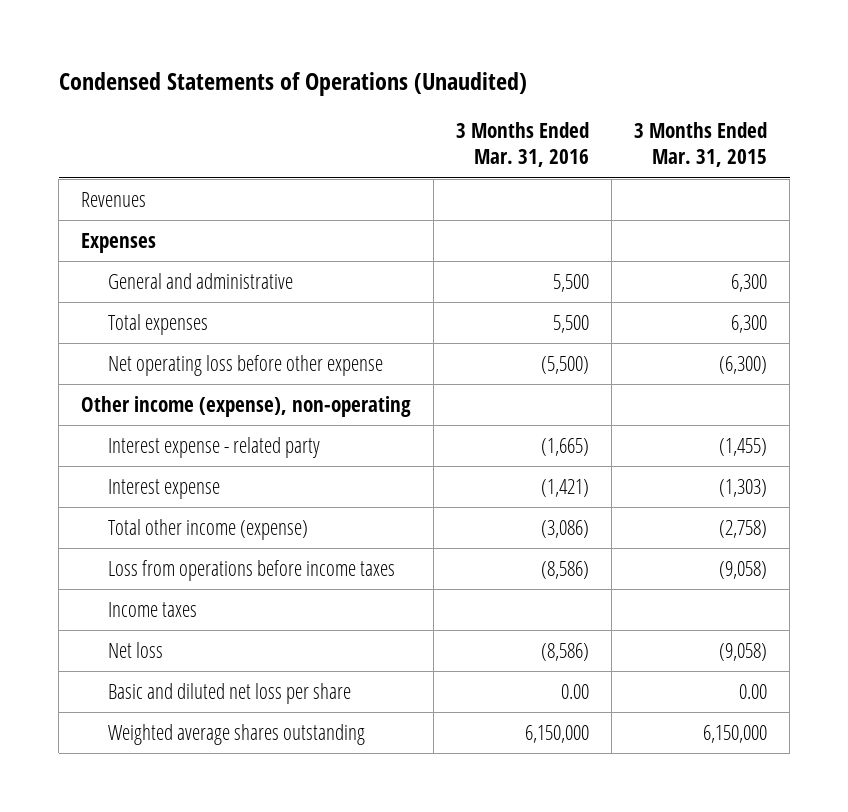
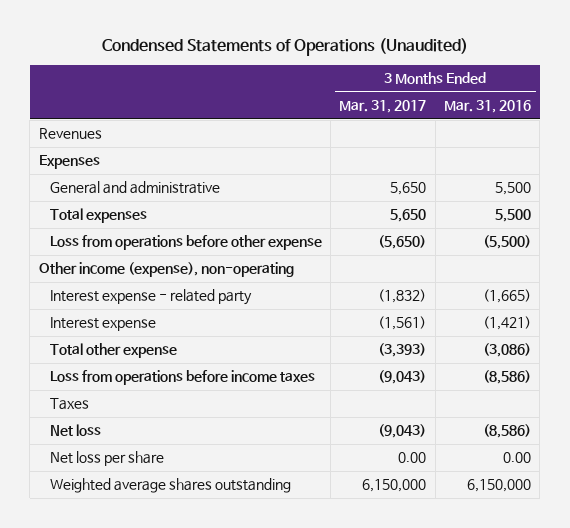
[634,122,768,168] 3 Months Ended Mar. 31, 2015 -> none
none -> [339,100,427,114] Mar. 31, 2017
[107,354,383,376] Net operating loss before other expense -> [49,235,322,251] Loss from operations before other expense
[107,518,308,540] Total other income (expense) -> [49,343,177,359] Total other expense
[107,601,197,617] Income taxes -> [49,398,89,411] Taxes
[107,682,351,704] Basic and diluted net loss per share -> [49,451,164,467] Net loss per share

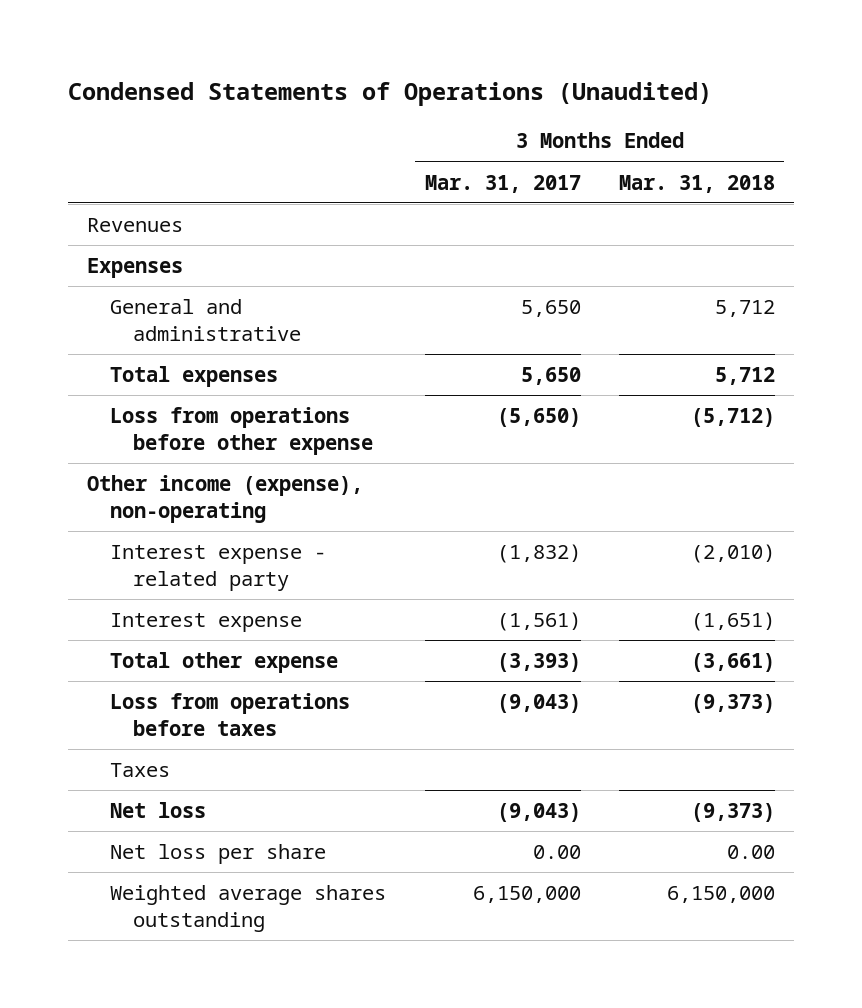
[444,100,532,114] Mar. 31, 2016 -> none
none -> [618,174,775,193] Mar. 31, 2018
[49,370,315,386] Loss from operations before income taxes -> [110,693,351,736] Loss from operations before taxes

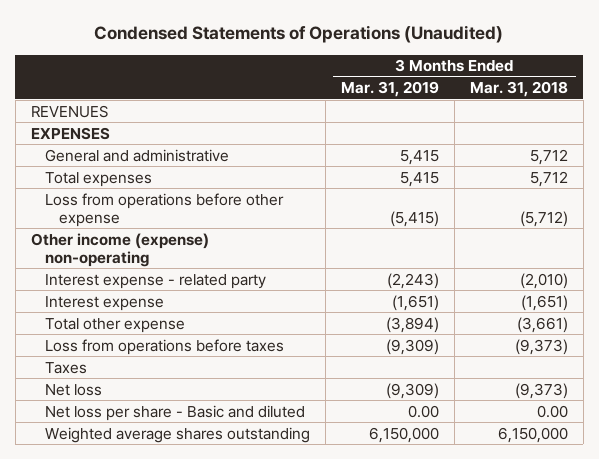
[424,174,581,193] Mar. 31, 2017 -> none
none -> [340,81,439,98] Mar. 31, 2019
[86,218,183,233] Revenues -> [30,104,108,118] REVENUES
[86,258,183,279] Expenses -> [30,126,110,140] EXPENSES
[86,475,363,523] Other income (expense), non-operating -> [30,232,209,267] Other income (expense) non-operating
[110,844,327,865] Net loss per share -> [45,404,306,421] Net loss per share - Basic and diluted

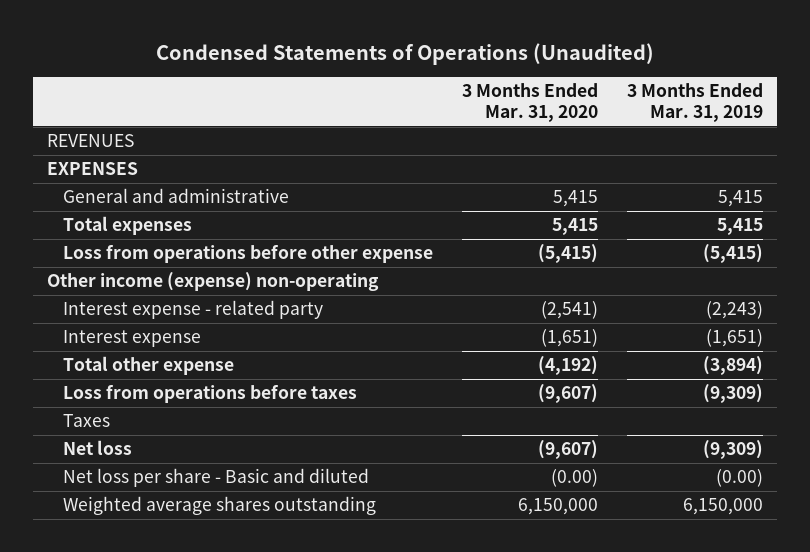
[469,81,568,98] Mar. 31, 2018 -> none
none -> [461,83,598,123] 3 Months Ended Mar. 31, 2020
[407,404,439,418] 0.00 -> [715,469,763,488] (0.00)

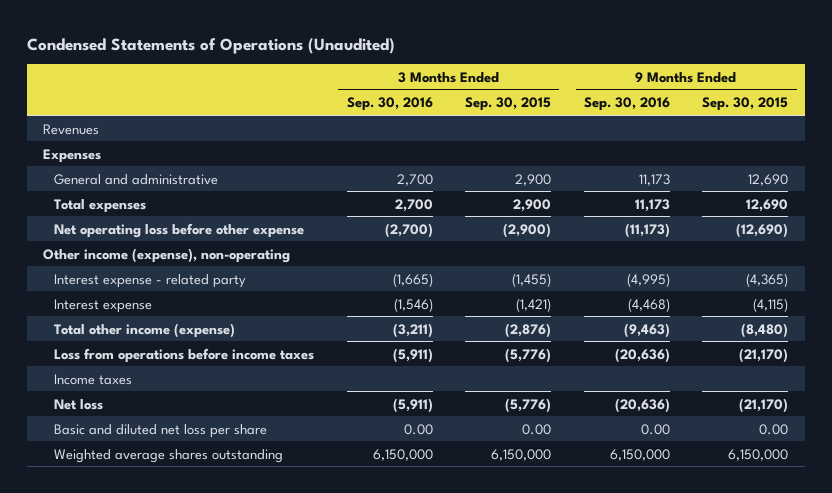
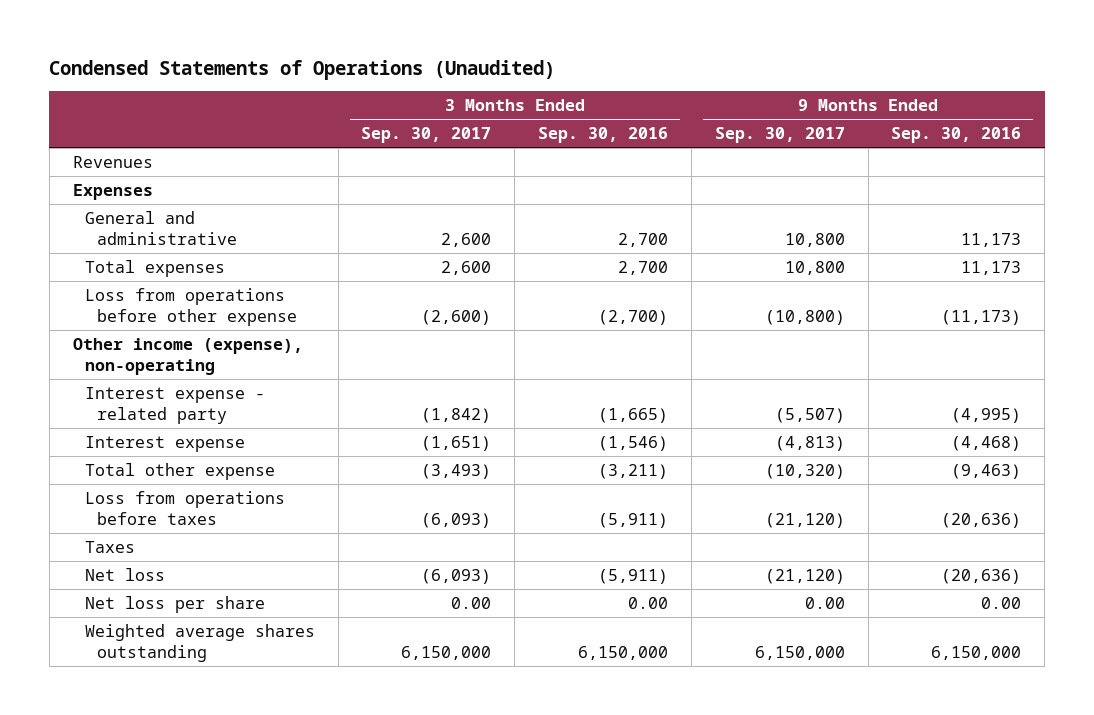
[465,97,552,112] Sep. 30, 2015 -> none
[702,97,789,112] Sep. 30, 2015 -> none
none -> [361,127,492,144] Sep. 30, 2017
none -> [714,127,845,144] Sep. 30, 2017
[53,222,304,238] Net operating loss before other expense -> [84,287,297,327] Loss from operations before other expense
[53,322,235,338] Total other income (expense) -> [84,462,275,480] Total other expense
[53,347,314,363] Loss from operations before income taxes -> [84,490,285,526] Loss from operations before taxes
[53,373,132,385] Income taxes -> [84,540,135,553] Taxes
[53,423,267,438] Basic and diluted net loss per share -> [84,595,265,613] Net loss per share

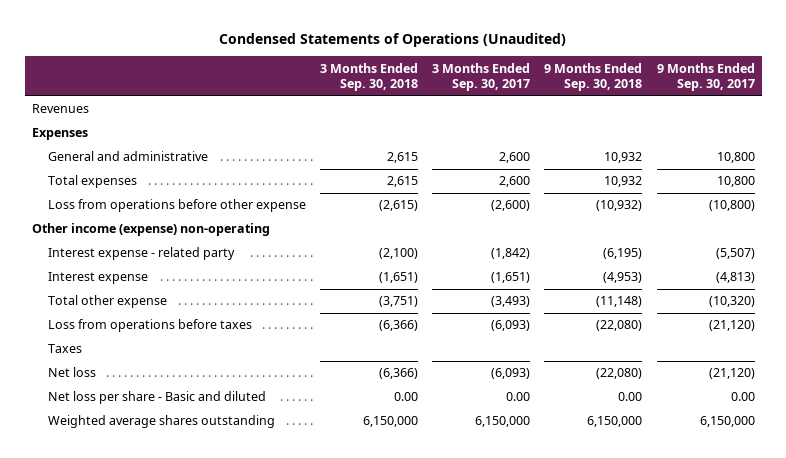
[538,127,669,144] Sep. 30, 2016 -> none
[891,127,1022,144] Sep. 30, 2016 -> none
none -> [320,62,419,92] 3 Months Ended Sep. 30, 2018
none -> [544,62,643,92] 9 Months Ended Sep. 30, 2018
[72,337,303,376] Other income (expense), non-operating -> [31,223,270,237] Other income (expense) non-operating
[84,595,265,613] Net loss per share -> [48,391,267,405] Net loss per share - Basic and diluted

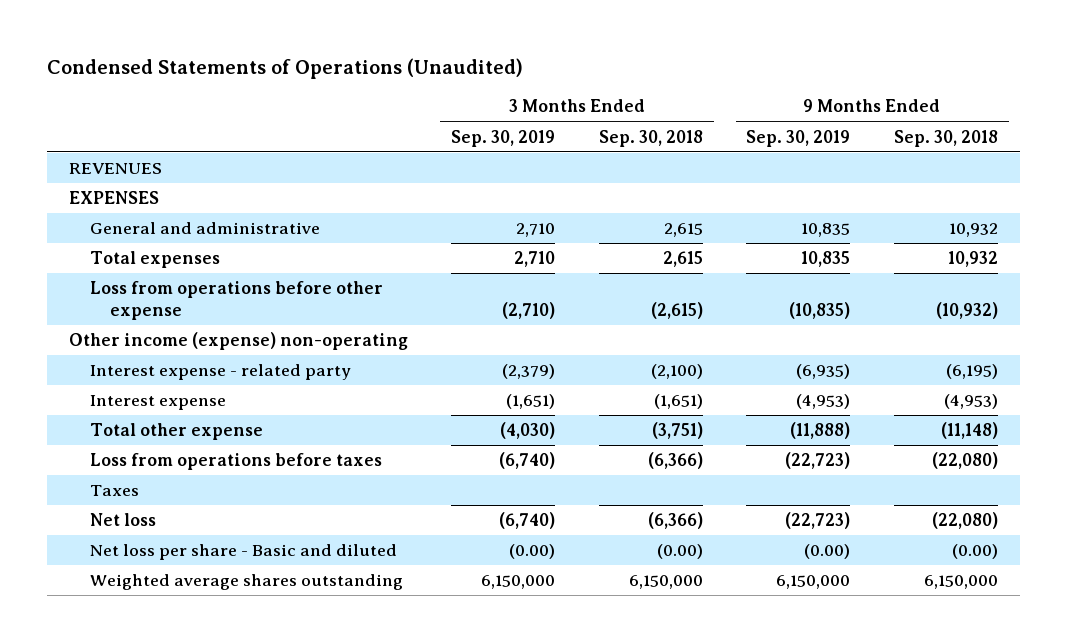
[432,62,531,92] 3 Months Ended Sep. 30, 2017 -> none
[656,62,755,92] 9 Months Ended Sep. 30, 2017 -> none
none -> [451,129,556,147] Sep. 30, 2019
none -> [746,129,851,147] Sep. 30, 2019
[31,104,89,114] Revenues -> [68,163,162,175] REVENUES
[31,128,88,141] Expenses -> [68,191,159,205] EXPENSES
[394,392,419,402] 0.00 -> [656,544,703,560] (0.00)
[618,392,643,402] 0.00 -> [952,544,999,560] (0.00)

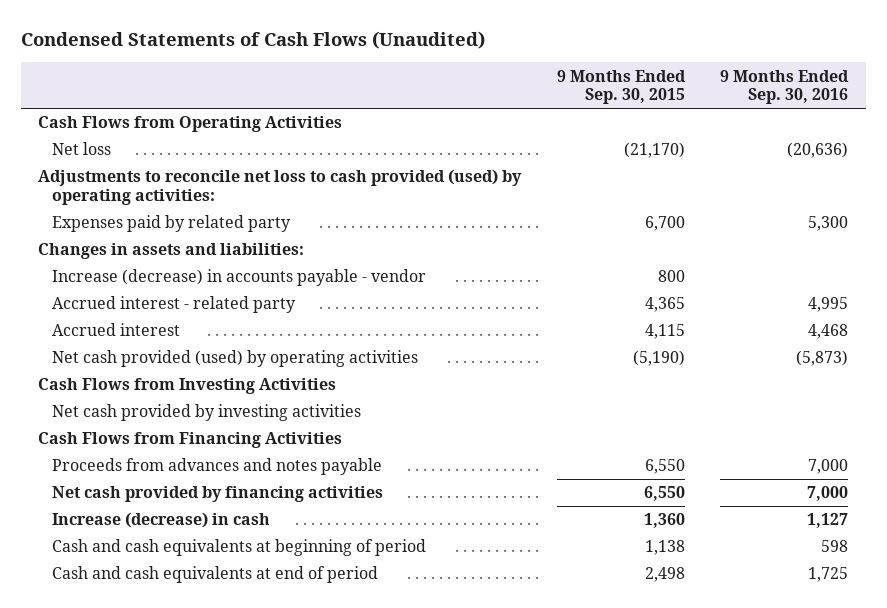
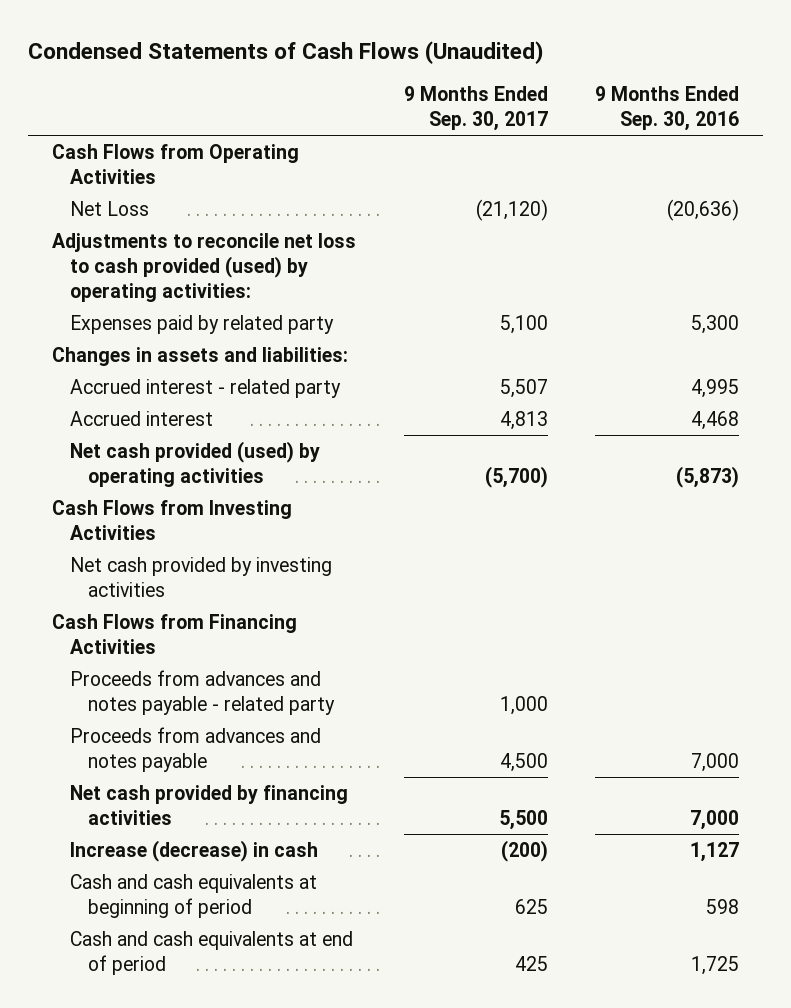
[556,69,686,105] 9 Months Ended Sep. 30, 2015 -> none
none -> [403,85,548,132] 9 Months Ended Sep. 30, 2017
[52,142,112,156] Net loss -> [70,200,150,216] Net Loss
[52,269,427,287] Increase (decrease) in accounts payable - vendor -> none
none -> [70,669,336,715] Proceeds from advances and notes payable - related party

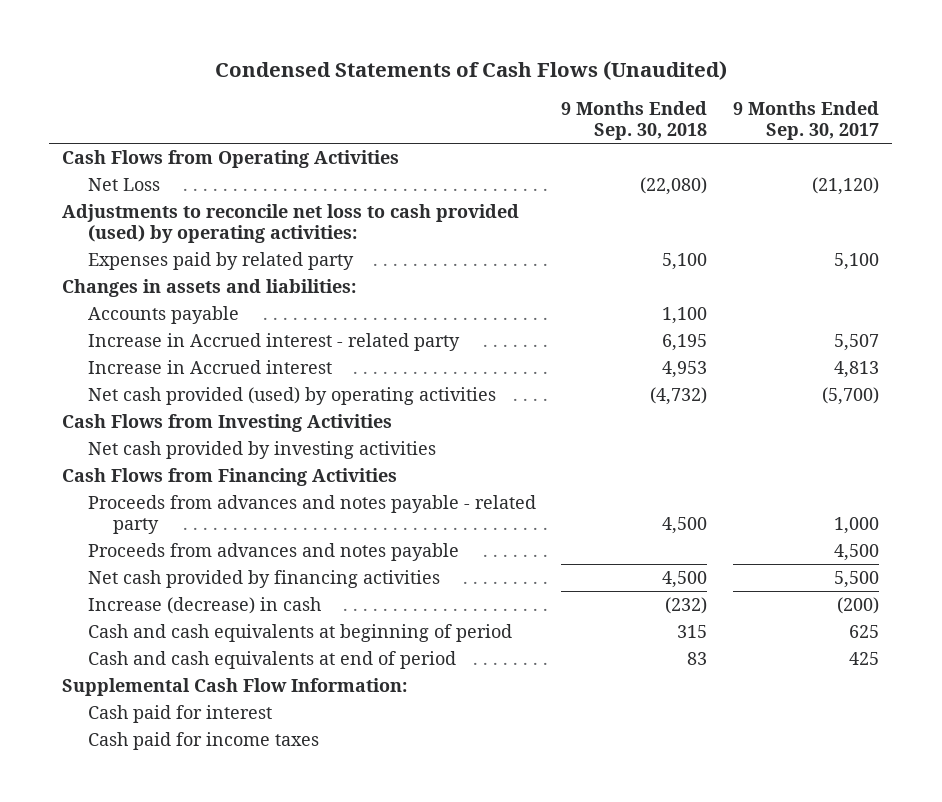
[595,85,740,132] 9 Months Ended Sep. 30, 2016 -> none
none -> [561,100,708,141] 9 Months Ended Sep. 30, 2018
none -> [87,305,239,324] Accounts payable
[70,378,342,398] Accrued interest - related party -> [87,332,460,351] Increase in Accrued interest - related party
[70,410,214,426] Accrued interest -> [87,359,332,374] Increase in Accrued interest
none -> [62,677,408,696] Supplemental Cash Flow Information:
none -> [87,704,272,723] Cash paid for interest
none -> [87,731,319,750] Cash paid for income taxes

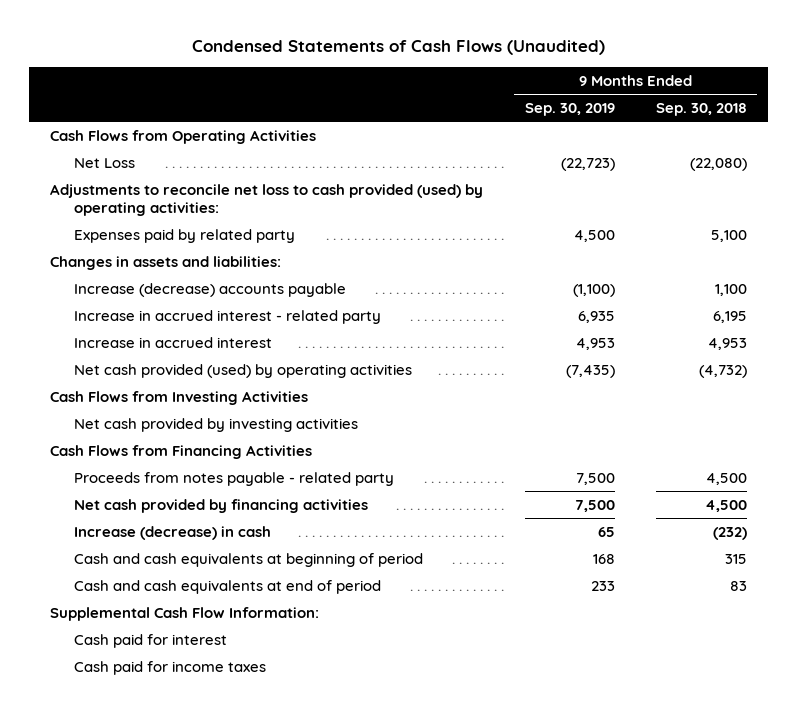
[733,100,880,141] 9 Months Ended Sep. 30, 2017 -> none
none -> [524,102,615,116] Sep. 30, 2019
[87,305,239,324] Accounts payable -> [73,282,346,297] Increase (decrease) accounts payable
[87,332,460,351] Increase in Accrued interest - related party -> [73,309,381,324] Increase in accrued interest - related party
[87,359,332,374] Increase in Accrued interest -> [73,336,272,348] Increase in accrued interest
[87,542,459,561] Proceeds from advances and notes payable -> none
[87,494,536,535] Proceeds from advances and notes payable - related party -> [73,471,394,486] Proceeds from notes payable - related party

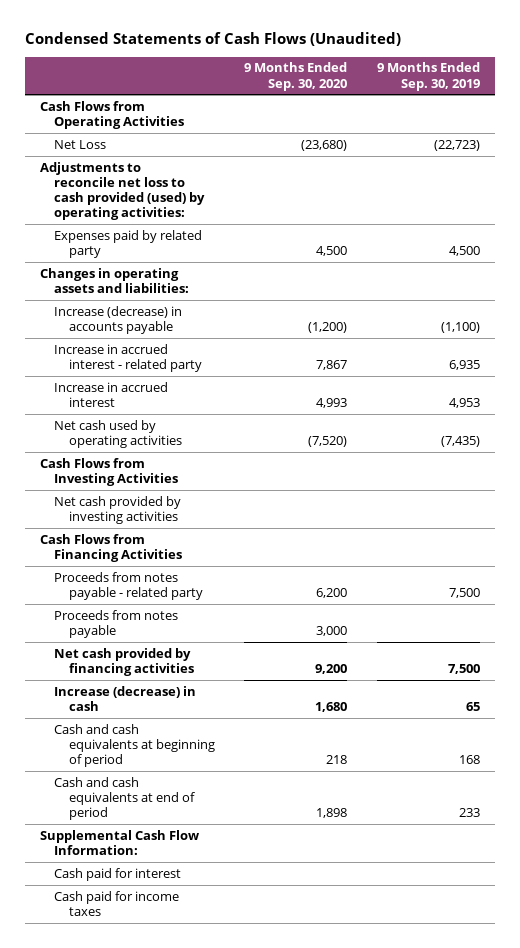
[655,102,747,116] Sep. 30, 2018 -> none
none -> [244,62,348,91] 9 Months Ended Sep. 30, 2020
[50,255,282,270] Changes in assets and liabilities: -> [39,267,190,293] Changes in operating assets and liabilities:
[73,282,346,297] Increase (decrease) accounts payable -> [54,305,183,334] Increase (decrease) in accounts payable
[73,363,412,378] Net cash provided (used) by operating activities -> [54,419,182,448] Net cash used by operating activities
none -> [54,609,179,638] Proceeds from notes payable

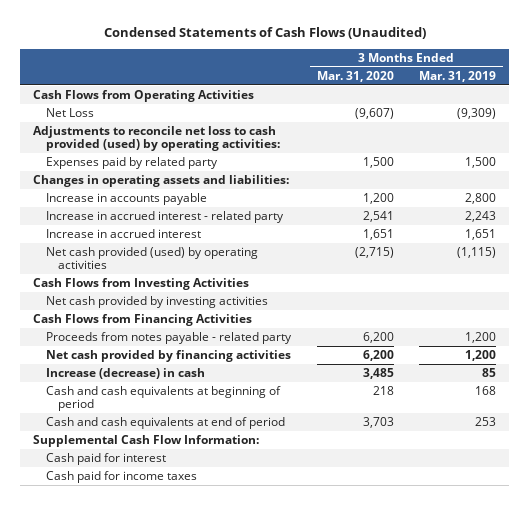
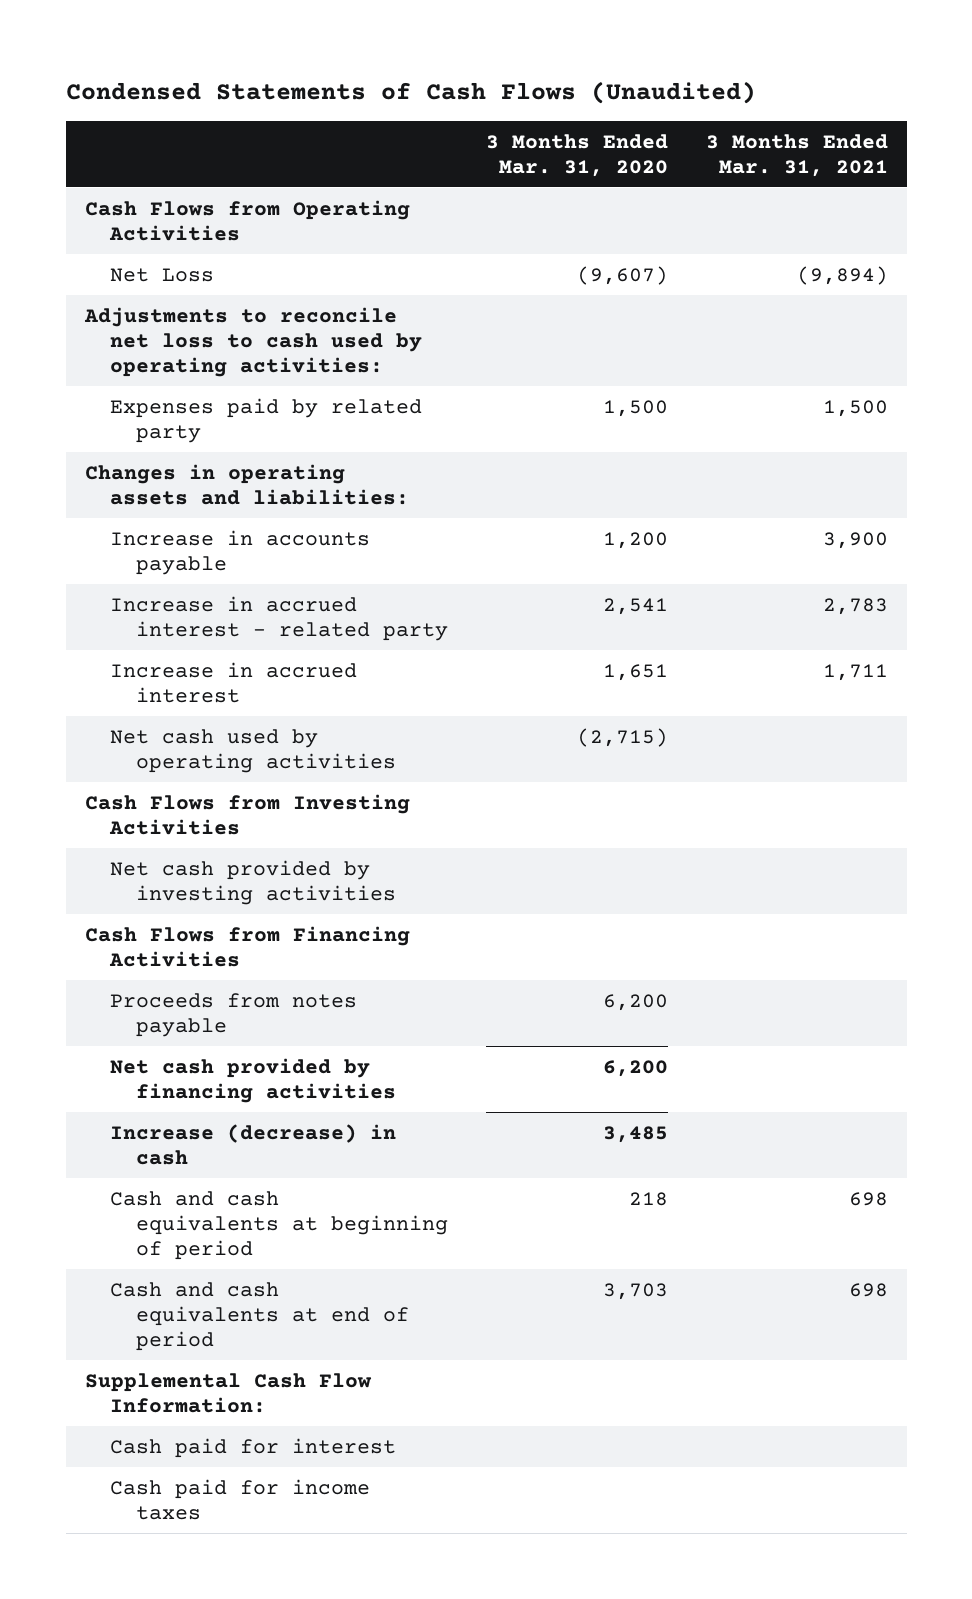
[419,70,497,82] Mar. 31, 2019 -> none
none -> [705,133,888,177] 3 Months Ended Mar. 31, 2021
[32,126,280,152] Adjustments to reconcile net loss to cash provided (used) by operating activities: -> [83,306,423,377] Adjustments to reconcile net loss to cash used by operating activities:
[45,247,258,270] Net cash provided (used) by operating activities -> [110,728,397,773] Net cash used by operating activities
[45,332,292,345] Proceeds from notes payable - related party -> [110,992,358,1037] Proceeds from notes payable

